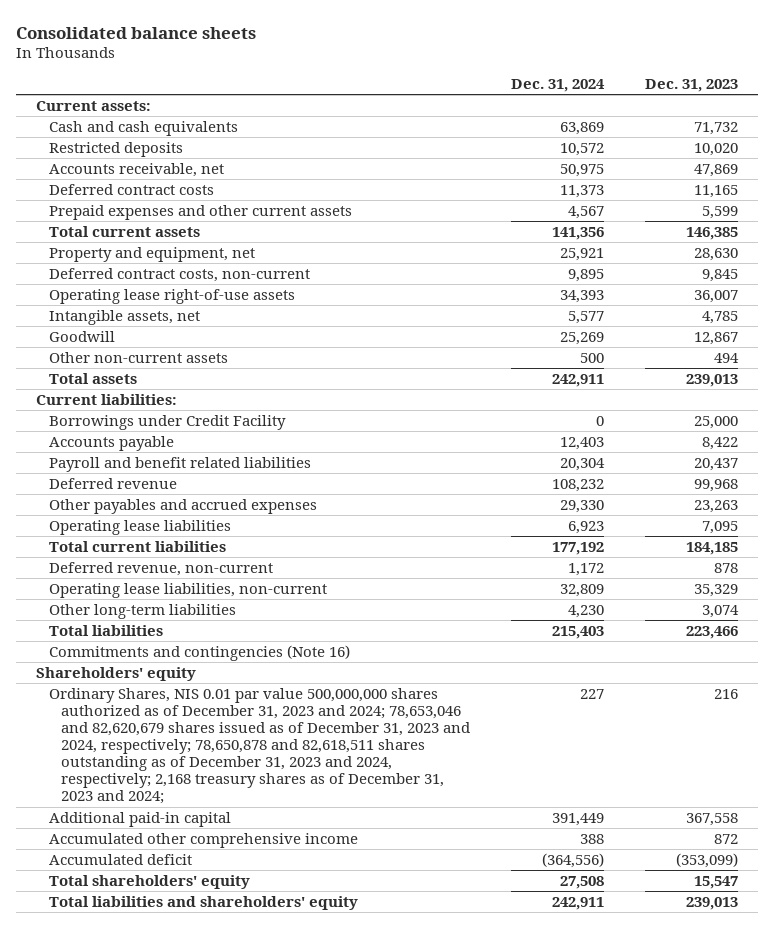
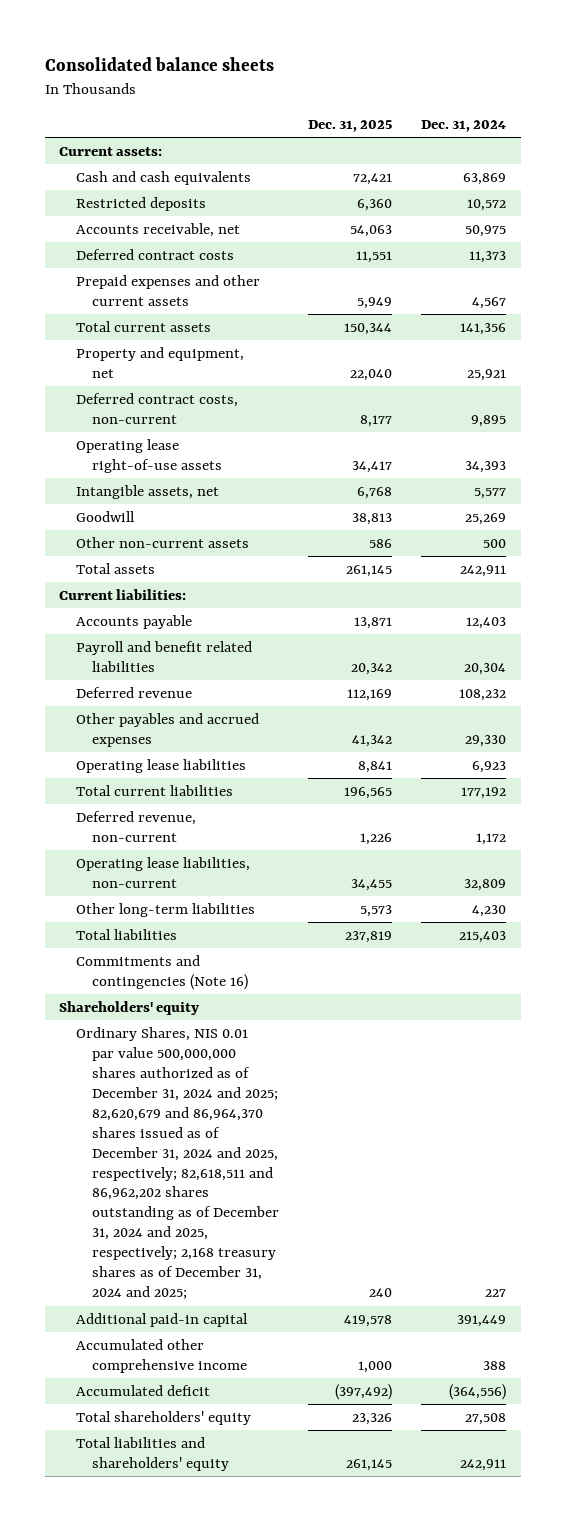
[644,79,738,93] Dec. 31, 2023 -> none
none -> [308,120,393,133] Dec. 31, 2025
[48,414,286,430] Borrowings under Credit Facility -> none
[48,687,470,805] Ordinary Shares, NIS 0.01 par value 500,000,000 shares authorized as of December 31, 2023 and 2024; 78,653,046 and 82,620,679 shares issued as of December 31, 2023 and 2024, respectively; 78,650,878 and 82,618,511 shares outstanding as of December 31, 2023 and 2024, respectively; 2,168 treasury shares as of December 31, 2023 and 2024; -> [75,1027,280,1301] Ordinary Shares, NIS 0.01 par value 500,000,000 shares authorized as of December 31, 2024 and 2025; 82,620,679 and 86,964,370 shares issued as of December 31, 2024 and 2025, respectively; 82,618,511 and 86,962,202 shares outstanding as of December 31, 2024 and 2025, respectively; 2,168 treasury shares as of December 31, 2024 and 2025;

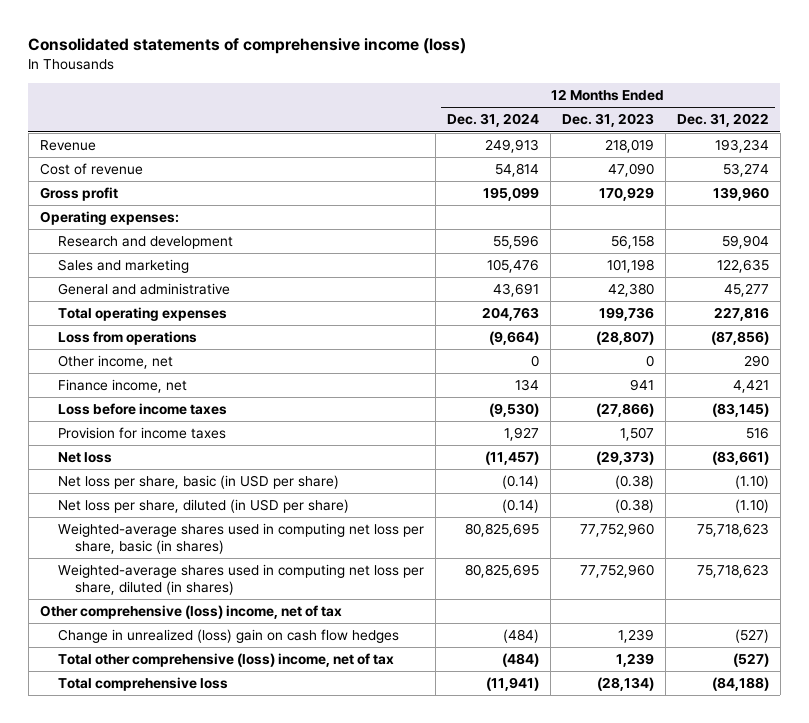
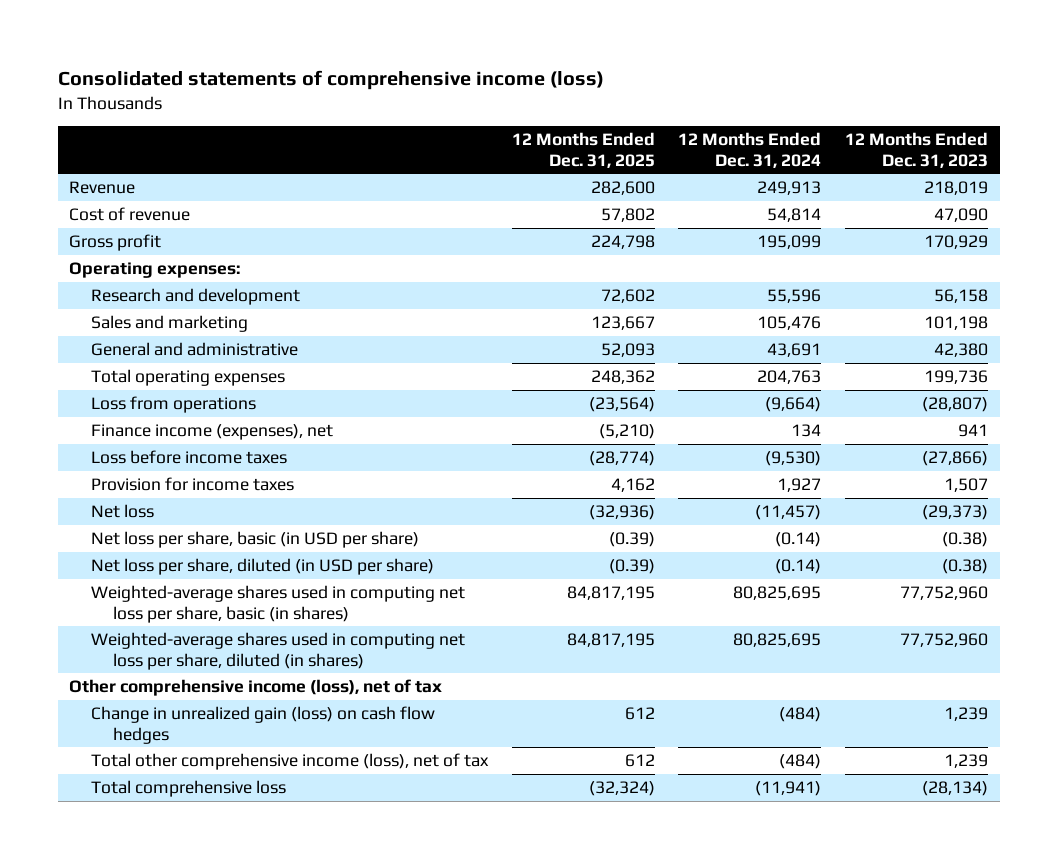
[676,113,769,128] Dec. 31, 2022 -> none
none -> [511,132,655,168] 12 Months Ended Dec. 31, 2025
[57,355,173,370] Other income, net -> none
[57,379,187,394] Finance income, net -> [90,424,333,441] Finance income (expenses), net
[39,605,342,620] Other comprehensive (loss) income, net of tax -> [69,679,443,697] Other comprehensive income (loss), net of tax
[57,629,399,644] Change in unrealized (loss) gain on cash flow hedges -> [90,706,435,744] Change in unrealized gain (loss) on cash flow hedges
[57,653,394,668] Total other comprehensive (loss) income, net of tax -> [90,753,489,771] Total other comprehensive income (loss), net of tax

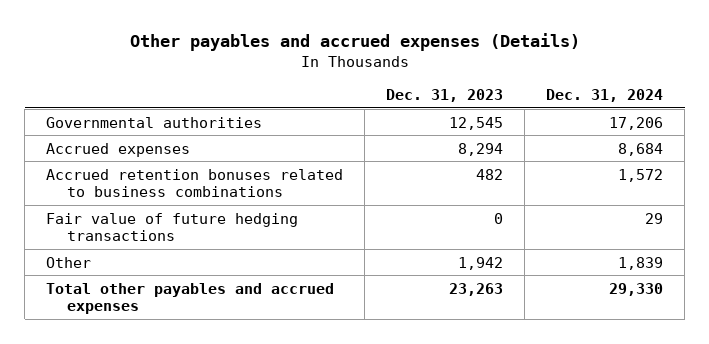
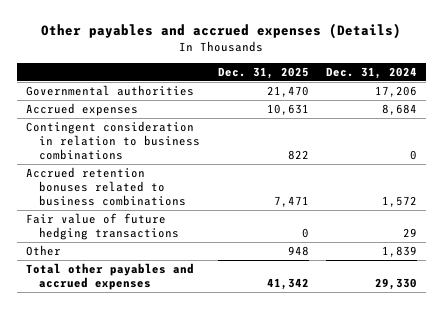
[386,88,504,102] Dec. 31, 2023 -> none
none -> [217,66,309,79] Dec. 31, 2025
none -> [25,121,201,160] Contingent consideration in relation to business combinations

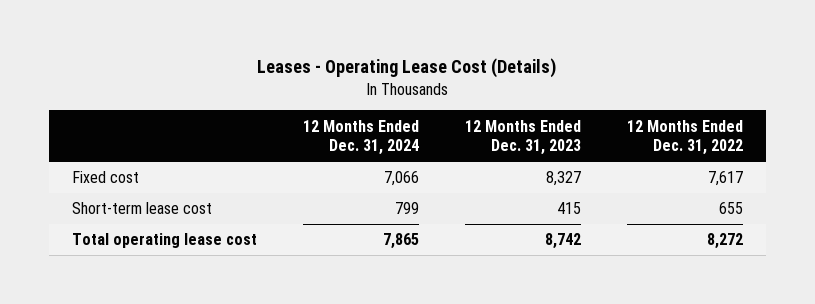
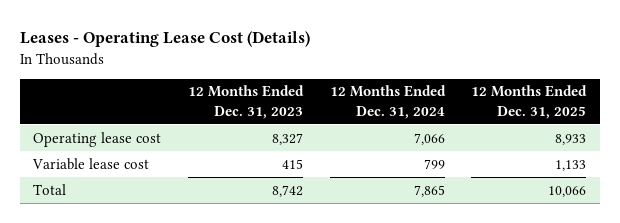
[626,119,743,156] 12 Months Ended Dec. 31, 2022 -> none
none -> [471,85,588,119] 12 Months Ended Dec. 31, 2025
[71,171,139,184] Fixed cost -> [33,131,162,147] Operating lease cost
[71,202,212,215] Short-term lease cost -> [32,157,150,170] Variable lease cost
[71,233,257,249] Total operating lease cost -> [33,183,67,195] Total

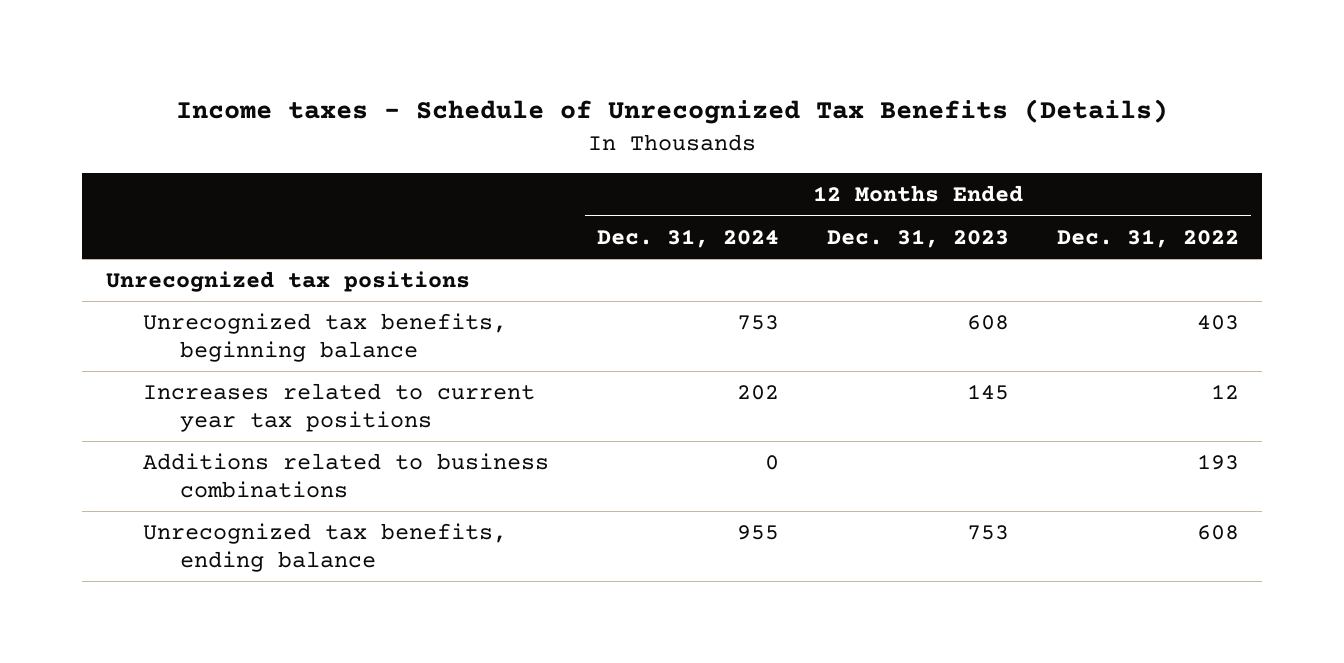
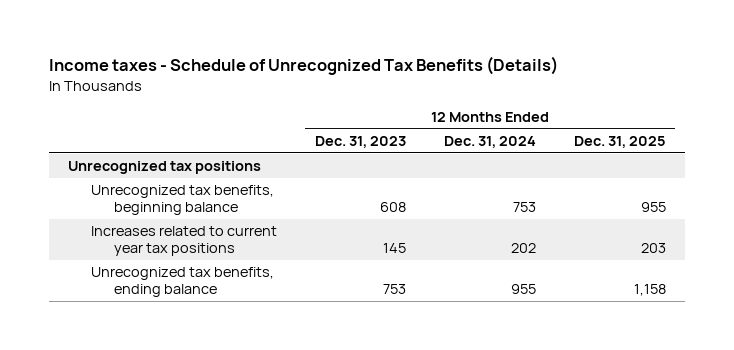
[1056,228,1239,248] Dec. 31, 2022 -> none
none -> [573,136,666,149] Dec. 31, 2025
[143,453,550,498] Additions related to business combinations -> none

